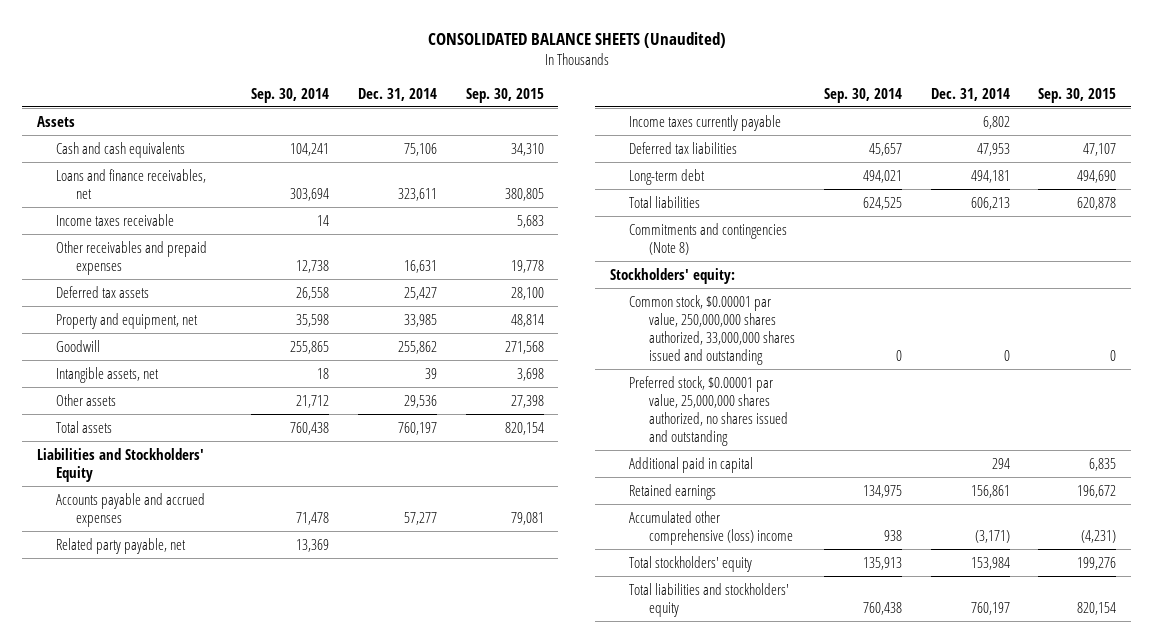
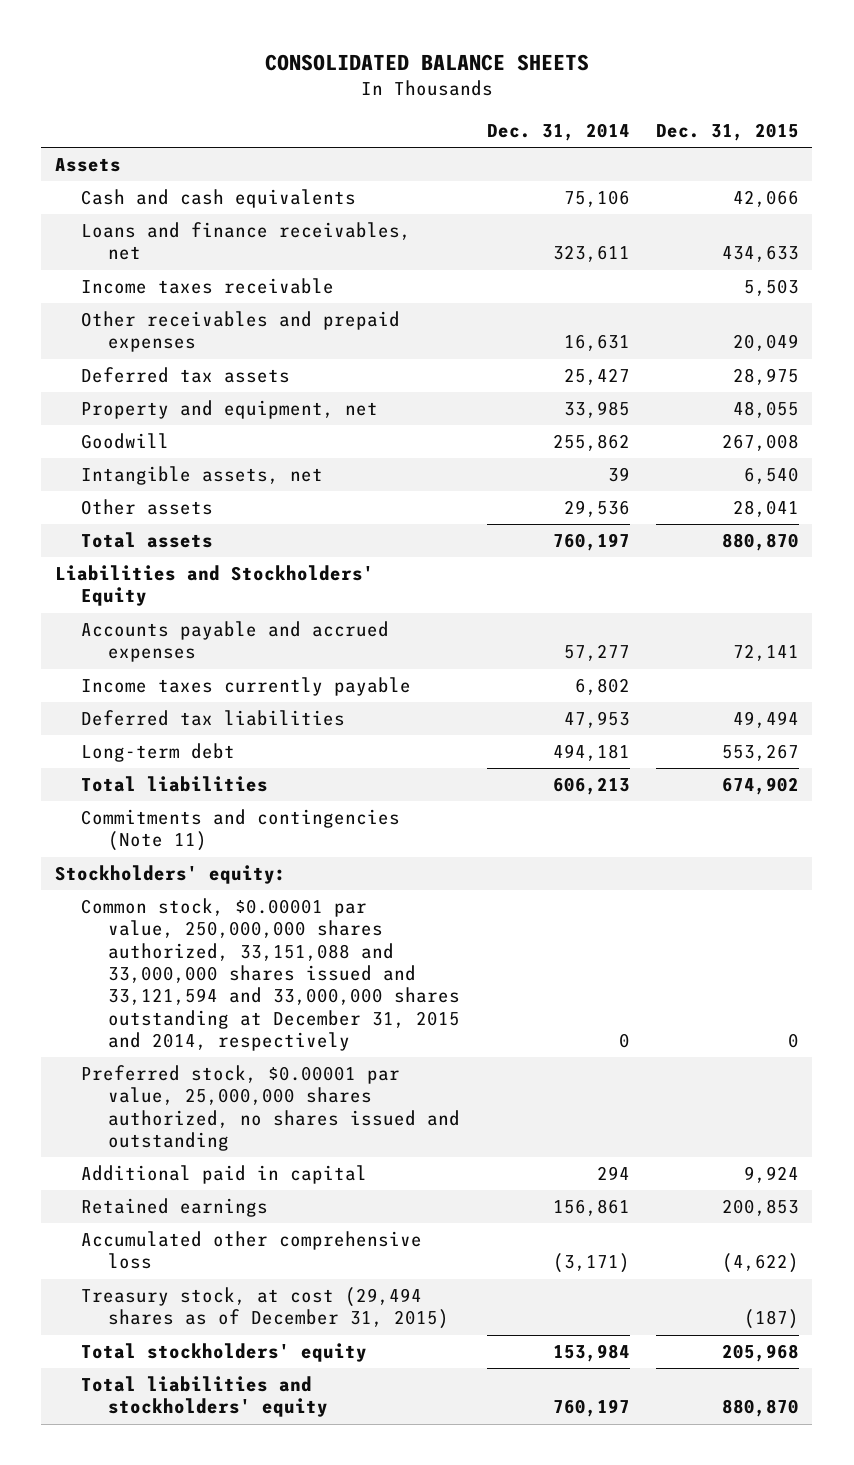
[427,32,726,49] CONSOLIDATED BALANCE SHEETS (Unaudited) -> [264,54,589,72] CONSOLIDATED BALANCE SHEETS
[250,87,329,103] Sep. 30, 2014 -> none
[465,87,544,103] Sep. 30, 2015 -> none
none -> [656,123,800,142] Dec. 31, 2015
[56,537,187,554] Related party payable, net -> none
[629,222,788,255] Commitments and contingencies (Note 8) -> [81,809,401,852] Commitments and contingencies (Note 11)
[629,294,795,366] Common stock, $0.00001 par value, 250,000,000 shares authorized, 33,000,000 shares issued and outstanding -> [81,898,461,1051] Common stock, $0.00001 par value, 250,000,000 shares authorized, 33,151,088 and 33,000,000 shares issued and 33,121,594 and 33,000,000 shares outstanding at December 31, 2015 and 2014, respectively
[629,510,793,545] Accumulated other comprehensive (loss) income -> [81,1231,423,1270] Accumulated other comprehensive loss
none -> [81,1287,450,1330] Treasury stock, at cost (29,494 shares as of December 31, 2015)

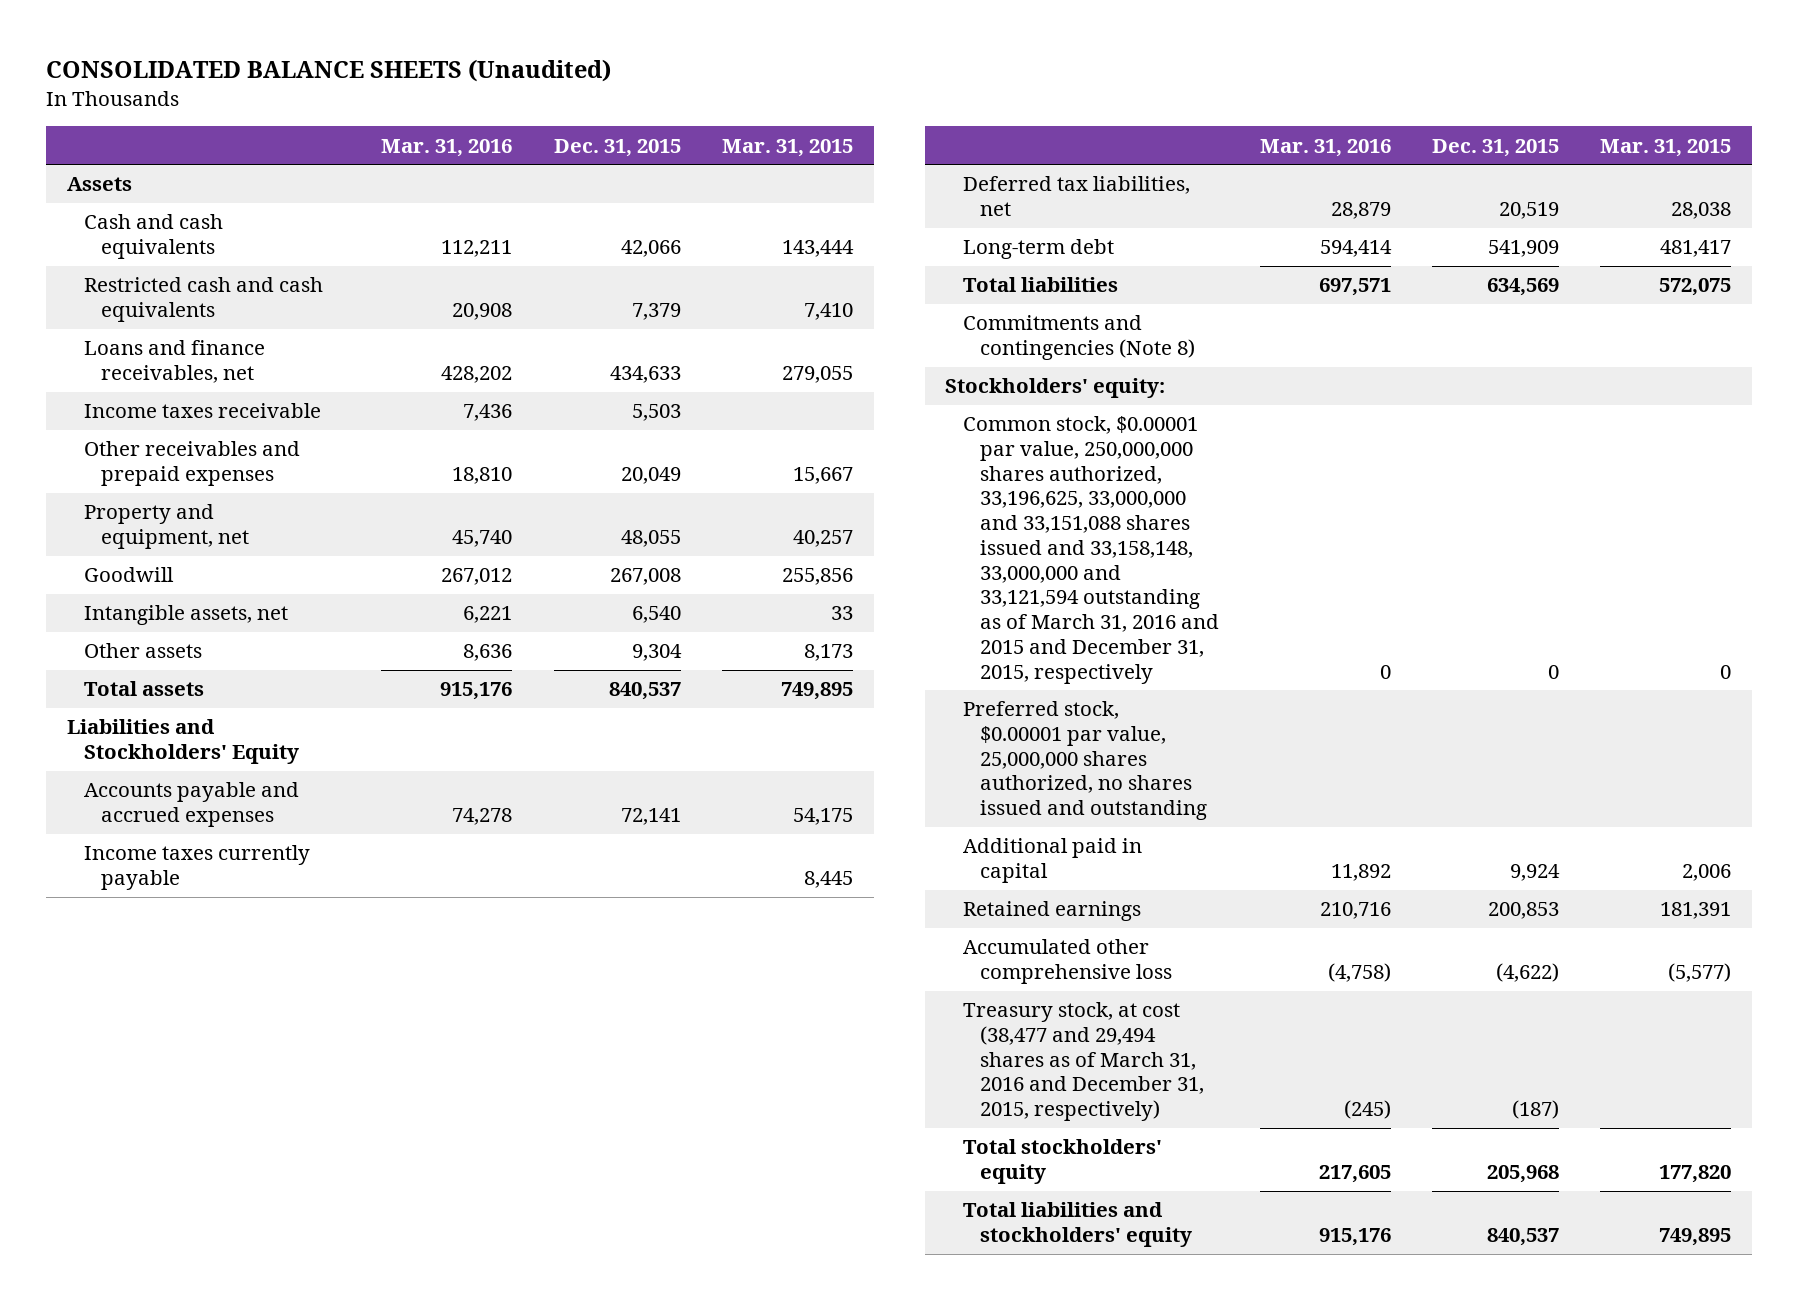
[264,54,589,72] CONSOLIDATED BALANCE SHEETS -> [46,59,612,83] CONSOLIDATED BALANCE SHEETS (Unaudited)
[486,123,630,142] Dec. 31, 2014 -> none
none -> [381,138,513,157] Mar. 31, 2016
none -> [721,138,853,157] Mar. 31, 2015
none -> [84,277,324,323] Restricted cash and cash equivalents
[81,367,291,384] Deferred tax assets -> none
[733,500,800,518] 28,041 -> [631,644,682,662] 9,304
[722,533,800,552] 880,870 -> [608,682,681,701] 840,537
[81,710,346,727] Deferred tax liabilities -> [962,176,1190,217] Deferred tax liabilities, net
[733,711,800,729] 49,494 -> [1499,202,1560,220] 20,519
[722,744,800,762] 553,267 -> [1488,240,1560,258] 541,909
[722,777,800,796] 674,902 -> [1487,278,1560,297] 634,569
[81,809,401,852] Commitments and contingencies (Note 11) -> [962,315,1195,361] Commitments and contingencies (Note 8)
[81,898,461,1051] Common stock, $0.00001 par value, 250,000,000 shares authorized, 33,151,088 and 33,000,000 shares issued and 33,121,594 and 33,000,000 shares outstanding at December 31, 2015 and 2014, respectively -> [962,416,1219,684] Common stock, $0.00001 par value, 250,000,000 shares authorized, 33,196,625, 33,000,000 and 33,151,088 shares issued and 33,158,148, 33,000,000 and 33,121,594 outstanding as of March 31, 2016 and 2015 and December 31, 2015, respectively
[81,1287,450,1330] Treasury stock, at cost (29,494 shares as of December 31, 2015) -> [962,1002,1204,1122] Treasury stock, at cost (38,477 and 29,494 shares as of March 31, 2016 and December 31, 2015, respectively)
[722,1399,800,1418] 880,870 -> [1487,1228,1560,1247] 840,537

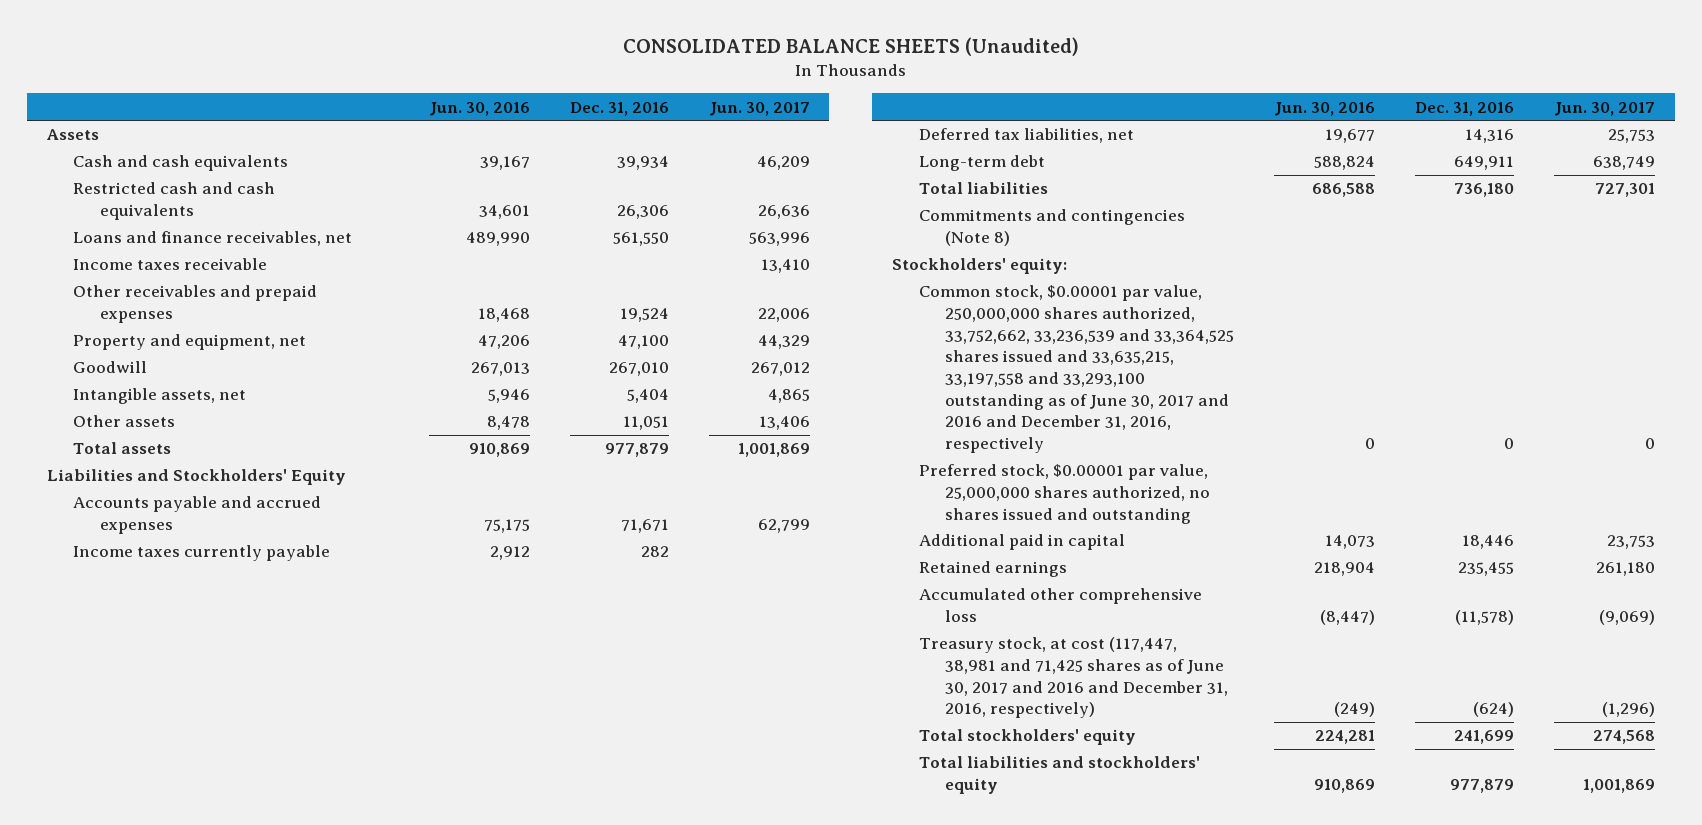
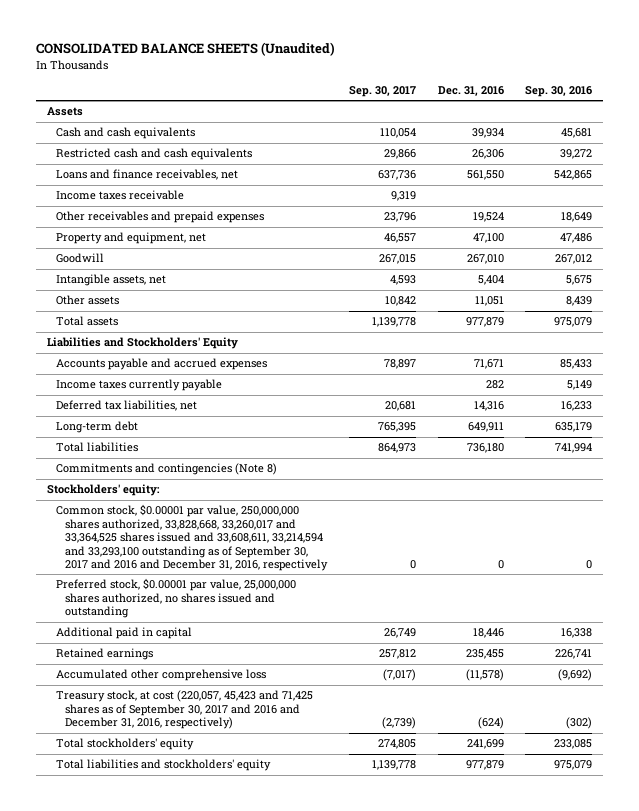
[428,101,530,116] Jun. 30, 2016 -> none
[708,101,810,116] Jun. 30, 2017 -> none
none -> [348,86,416,98] Sep. 30, 2017
none -> [525,86,593,98] Sep. 30, 2016
[918,285,1235,453] Common stock, $0.00001 par value, 250,000,000 shares authorized, 33,752,662, 33,236,539 and 33,364,525 shares issued and 33,635,215, 33,197,558 and 33,293,100 outstanding as of June 30, 2017 and 2016 and December 31, 2016, respectively -> [56,504,329,572] Common stock, $0.00001 par value, 250,000,000 shares authorized, 33,828,668, 33,260,017 and 33,364,525 shares issued and 33,608,611, 33,214,594 and 33,293,100 outstanding as of September 30, 2017 and 2016 and December 31, 2016, respectively
[918,637,1229,719] Treasury stock, at cost (117,447, 38,981 and 71,425 shares as of June 30, 2017 and 2016 and December 31, 2016, respectively) -> [56,690,314,730] Treasury stock, at cost (220,057, 45,423 and 71,425 shares as of September 30, 2017 and 2016 and December 31, 2016, respectively)

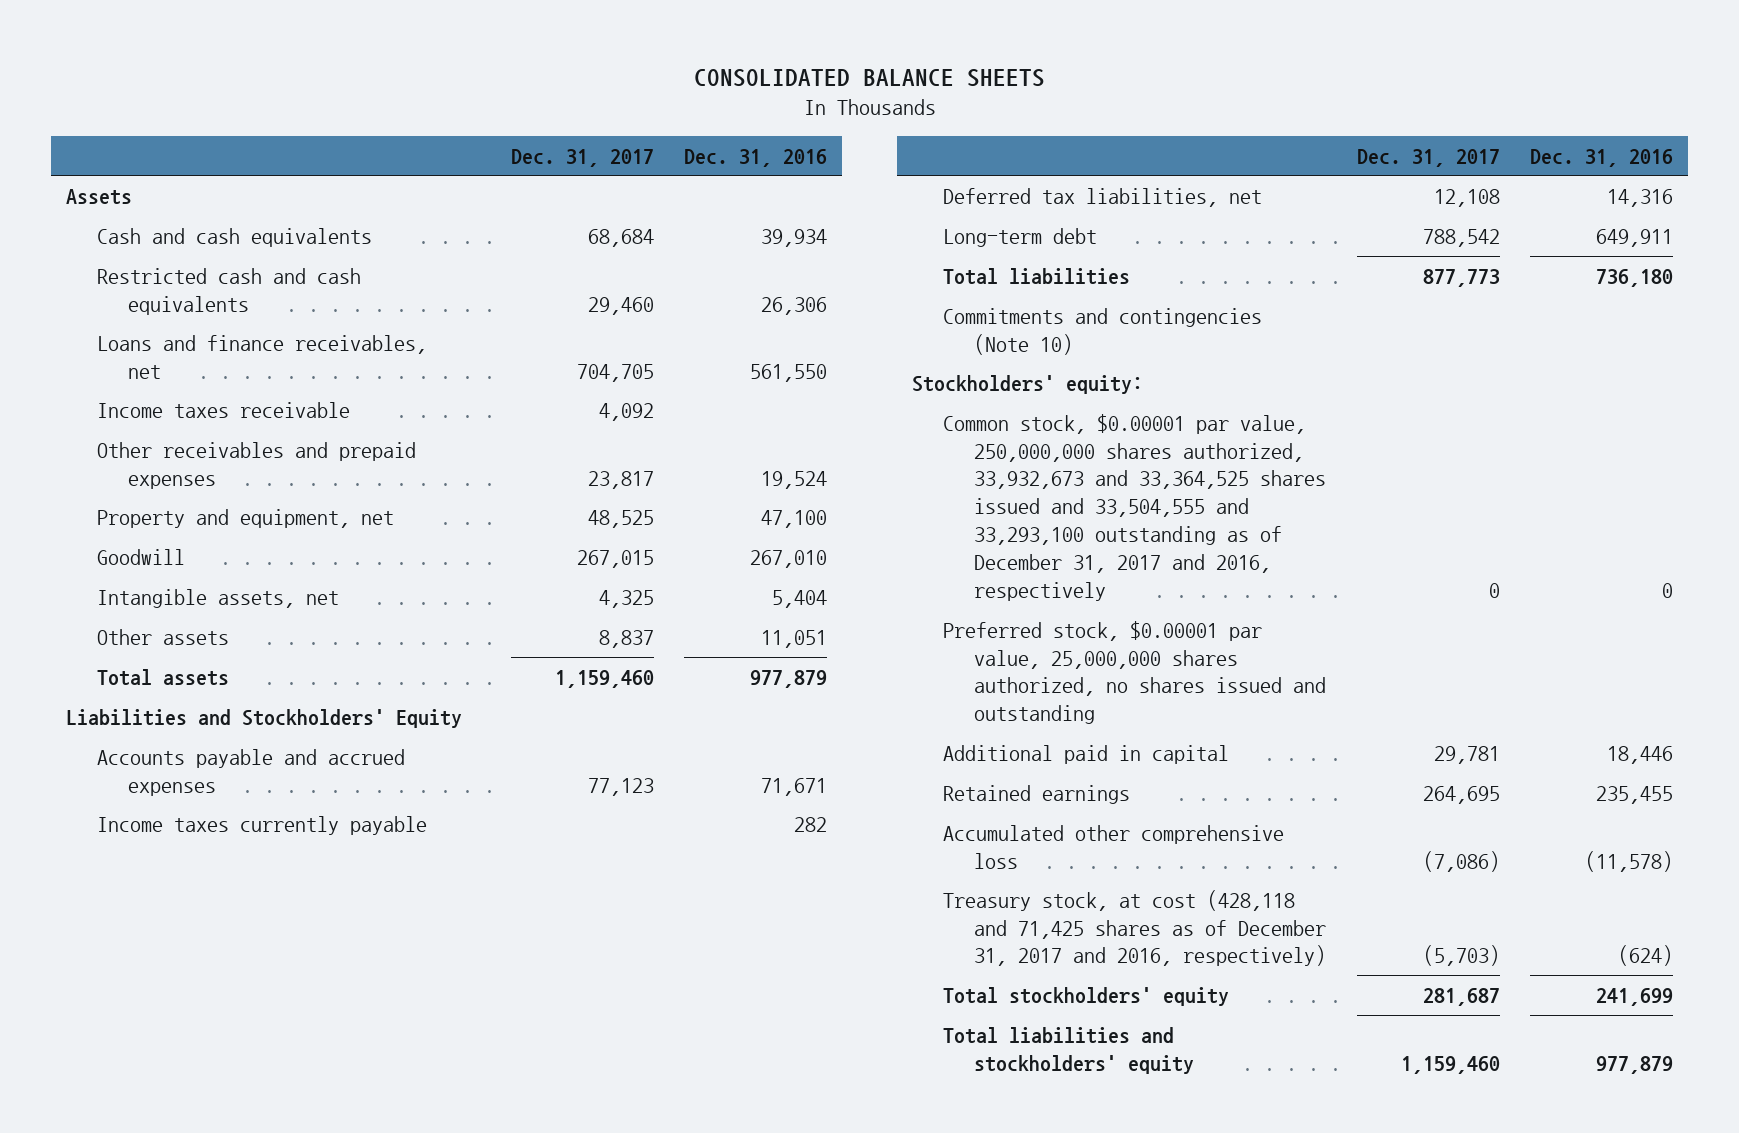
[36,42,336,57] CONSOLIDATED BALANCE SHEETS (Unaudited) -> [693,68,1045,87] CONSOLIDATED BALANCE SHEETS
[348,86,416,98] Sep. 30, 2017 -> none
[525,86,593,98] Sep. 30, 2016 -> none
none -> [510,148,654,167] Dec. 31, 2017
[56,463,278,476] Commitments and contingencies (Note 8) -> [943,307,1263,355] Commitments and contingencies (Note 10)
[56,504,329,572] Common stock, $0.00001 par value, 250,000,000 shares authorized, 33,828,668, 33,260,017 and 33,364,525 shares issued and 33,608,611, 33,214,594 and 33,293,100 outstanding as of September 30, 2017 and 2016 and December 31, 2016, respectively -> [943,413,1327,601] Common stock, $0.00001 par value, 250,000,000 shares authorized, 33,932,673 and 33,364,525 shares issued and 33,504,555 and 33,293,100 outstanding as of December 31, 2017 and 2016, respectively
[56,690,314,730] Treasury stock, at cost (220,057, 45,423 and 71,425 shares as of September 30, 2017 and 2016 and December 31, 2016, respectively) -> [943,889,1327,967] Treasury stock, at cost (428,118 and 71,425 shares as of December 31, 2017 and 2016, respectively)

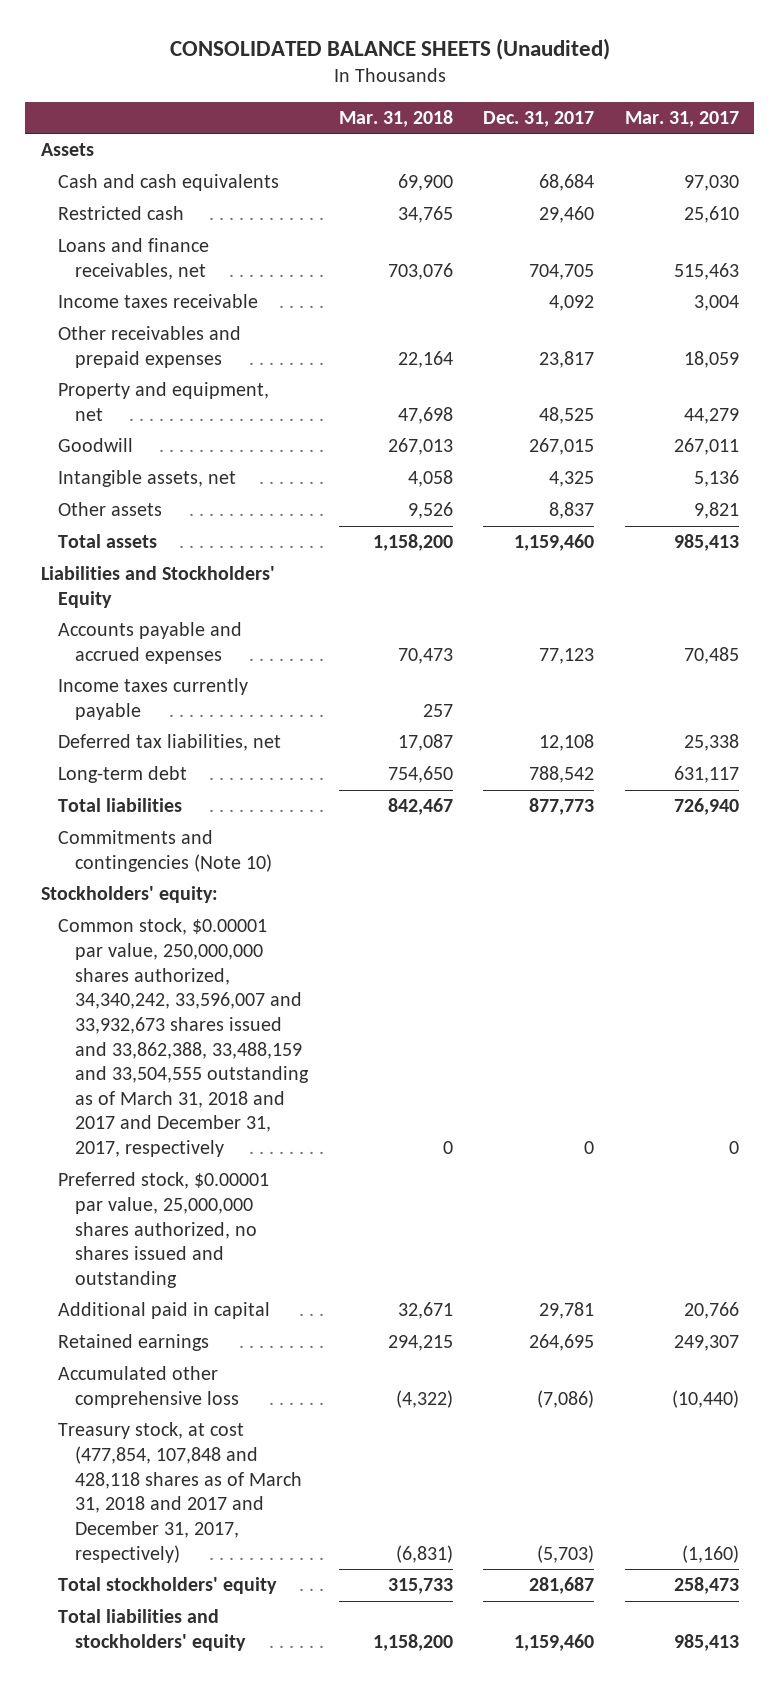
[693,68,1045,87] CONSOLIDATED BALANCE SHEETS -> [169,37,610,60] CONSOLIDATED BALANCE SHEETS (Unaudited)
[684,148,828,167] Dec. 31, 2016 -> none
none -> [338,109,453,127] Mar. 31, 2018
none -> [625,110,740,127] Mar. 31, 2017
[96,267,361,315] Restricted cash and cash equivalents -> [57,206,184,221] Restricted cash
[943,413,1327,601] Common stock, $0.00001 par value, 250,000,000 shares authorized, 33,932,673 and 33,364,525 shares issued and 33,504,555 and 33,293,100 outstanding as of December 31, 2017 and 2016, respectively -> [57,918,310,1158] Common stock, $0.00001 par value, 250,000,000 shares authorized, 34,340,242, 33,596,007 and 33,932,673 shares issued and 33,862,388, 33,488,159 and 33,504,555 outstanding as of March 31, 2018 and 2017 and December 31, 2017, respectively
[943,889,1327,967] Treasury stock, at cost (428,118 and 71,425 shares as of December 31, 2017 and 2016, respectively) -> [57,1422,303,1563] Treasury stock, at cost (477,854, 107,848 and 428,118 shares as of March 31, 2018 and 2017 and December 31, 2017, respectively)

